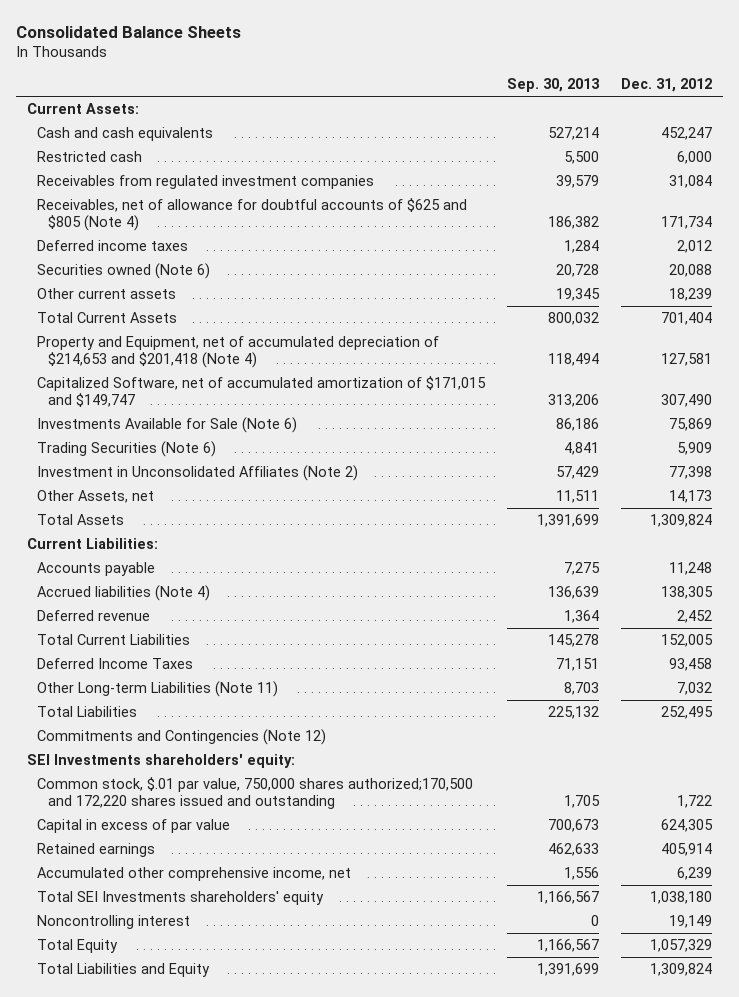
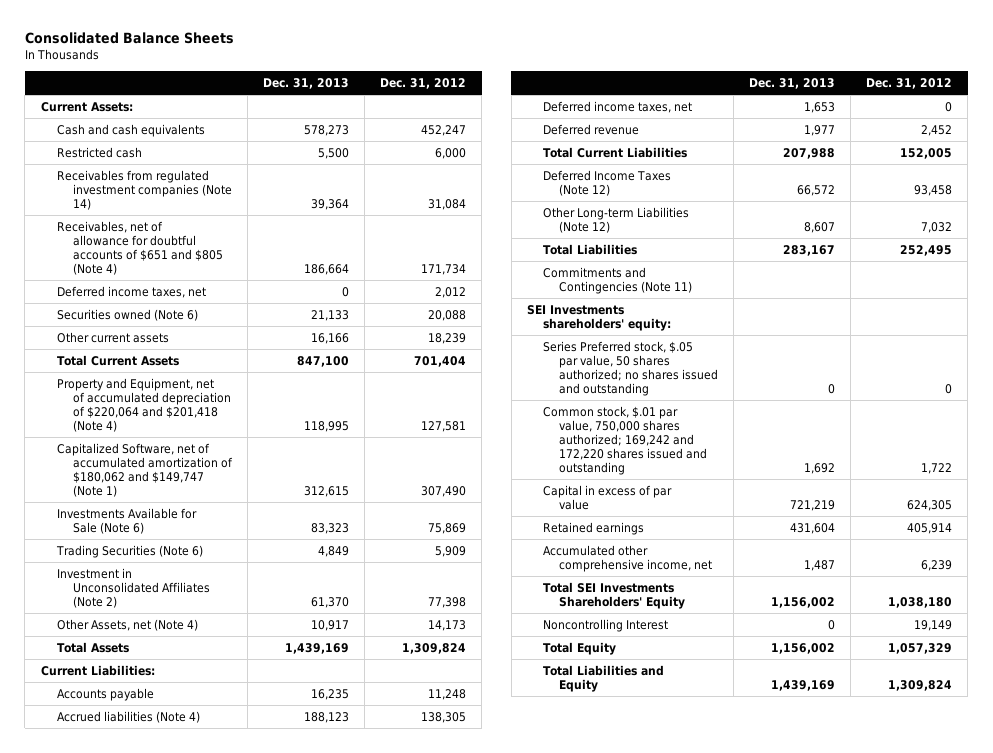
[507,77,601,92] Sep. 30, 2013 -> none
none -> [262,77,349,89] Dec. 31, 2013
[37,175,375,190] Receivables from regulated investment companies -> [56,169,232,210] Receivables from regulated investment companies (Note 14)
[37,198,468,232] Receivables, net of allowance for doubtful accounts of $625 and $805 (Note 4) -> [56,220,223,275] Receivables, net of allowance for doubtful accounts of $651 and $805 (Note 4)
[37,240,189,252] Deferred income taxes -> [56,285,206,298] Deferred income taxes, net
[37,336,440,369] Property and Equipment, net of accumulated depreciation of $214,653 and $201,418 (Note 4) -> [56,377,231,432] Property and Equipment, net of accumulated depreciation of $220,064 and $201,418 (Note 4)
[37,376,487,408] Capitalized Software, net of accumulated amortization of $171,015 and $149,747 -> [56,442,233,497] Capitalized Software, net of accumulated amortization of $180,062 and $149,747 (Note 1)
[37,490,155,504] Other Assets, net -> [56,618,198,631] Other Assets, net (Note 4)
none -> [542,100,692,113] Deferred income taxes, net
[37,658,194,670] Deferred Income Taxes -> [542,169,671,196] Deferred Income Taxes (Note 12)
[37,681,279,698] Other Long-term Liabilities (Note 11) -> [542,206,689,233] Other Long-term Liabilities (Note 12)
[37,729,327,746] Commitments and Contingencies (Note 12) -> [542,266,692,294] Commitments and Contingencies (Note 11)
none -> [542,340,718,396] Series Preferred stock, $.05 par value, 50 shares authorized; no shares issued and outstanding
[37,777,474,810] Common stock, $.01 par value, 750,000 shares authorized;170,500 and 172,220 shares issued and outstanding -> [542,405,707,475] Common stock, $.01 par value, 750,000 shares authorized; 169,242 and 172,220 shares issued and outstanding
[37,891,325,906] Total SEI Investments shareholders' equity -> [542,581,685,609] Total SEI Investments Shareholders' Equity
[37,915,191,930] Noncontrolling interest -> [542,618,668,632] Noncontrolling Interest

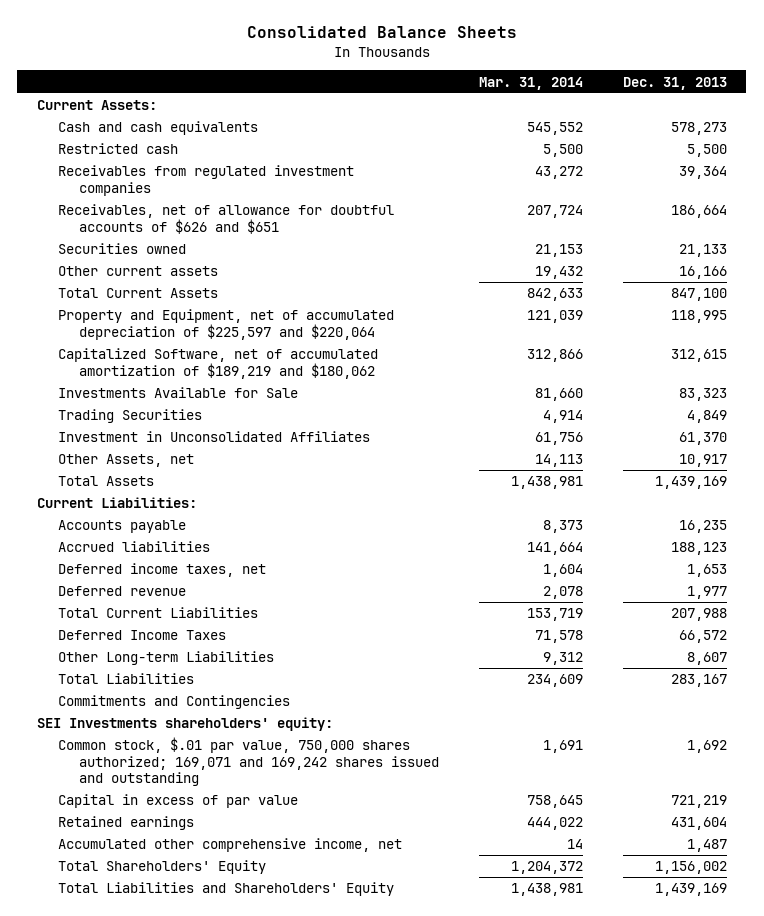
[380,77,467,89] Dec. 31, 2012 -> none
none -> [478,76,583,90] Mar. 31, 2014
[56,285,206,298] Deferred income taxes, net -> none
[56,169,232,210] Receivables from regulated investment companies (Note 14) -> [58,165,355,196] Receivables from regulated investment companies
[56,220,223,275] Receivables, net of allowance for doubtful accounts of $651 and $805 (Note 4) -> [58,204,395,234] Receivables, net of allowance for doubtful accounts of $626 and $651
[56,308,198,321] Securities owned (Note 6) -> [58,243,187,255] Securities owned
[56,377,231,432] Property and Equipment, net of accumulated depreciation of $220,064 and $201,418 (Note 4) -> [58,309,395,340] Property and Equipment, net of accumulated depreciation of $225,597 and $220,064
[56,442,233,497] Capitalized Software, net of accumulated amortization of $180,062 and $149,747 (Note 1) -> [58,348,379,379] Capitalized Software, net of accumulated amortization of $189,219 and $180,062
[56,507,197,534] Investments Available for Sale (Note 6) -> [58,387,299,399] Investments Available for Sale
[55,544,203,558] Trading Securities (Note 6) -> [58,409,203,424] Trading Securities
[56,567,210,608] Investment in Unconsolidated Affiliates (Note 2) -> [58,431,371,443] Investment in Unconsolidated Affiliates
[56,618,198,631] Other Assets, net (Note 4) -> [58,454,195,468] Other Assets, net
[56,710,200,723] Accrued liabilities (Note 4) -> [58,541,211,553] Accrued liabilities
[542,169,671,196] Deferred Income Taxes (Note 12) -> [58,630,227,641] Deferred Income Taxes
[542,206,689,233] Other Long-term Liabilities (Note 12) -> [58,651,275,666] Other Long-term Liabilities
[542,266,692,294] Commitments and Contingencies (Note 11) -> [58,695,291,710] Commitments and Contingencies
[542,340,718,396] Series Preferred stock, $.05 par value, 50 shares authorized; no shares issued and outstanding -> none
[542,405,707,475] Common stock, $.01 par value, 750,000 shares authorized; 169,242 and 172,220 shares issued and outstanding -> [58,737,440,787] Common stock, $.01 par value, 750,000 shares authorized; 169,071 and 169,242 shares issued and outstanding
[542,581,685,609] Total SEI Investments Shareholders' Equity -> none
[542,618,668,632] Noncontrolling Interest -> none
[542,641,616,655] Total Equity -> [58,860,267,875] Total Shareholders' Equity
[542,664,664,692] Total Liabilities and Equity -> [58,882,395,897] Total Liabilities and Shareholders' Equity

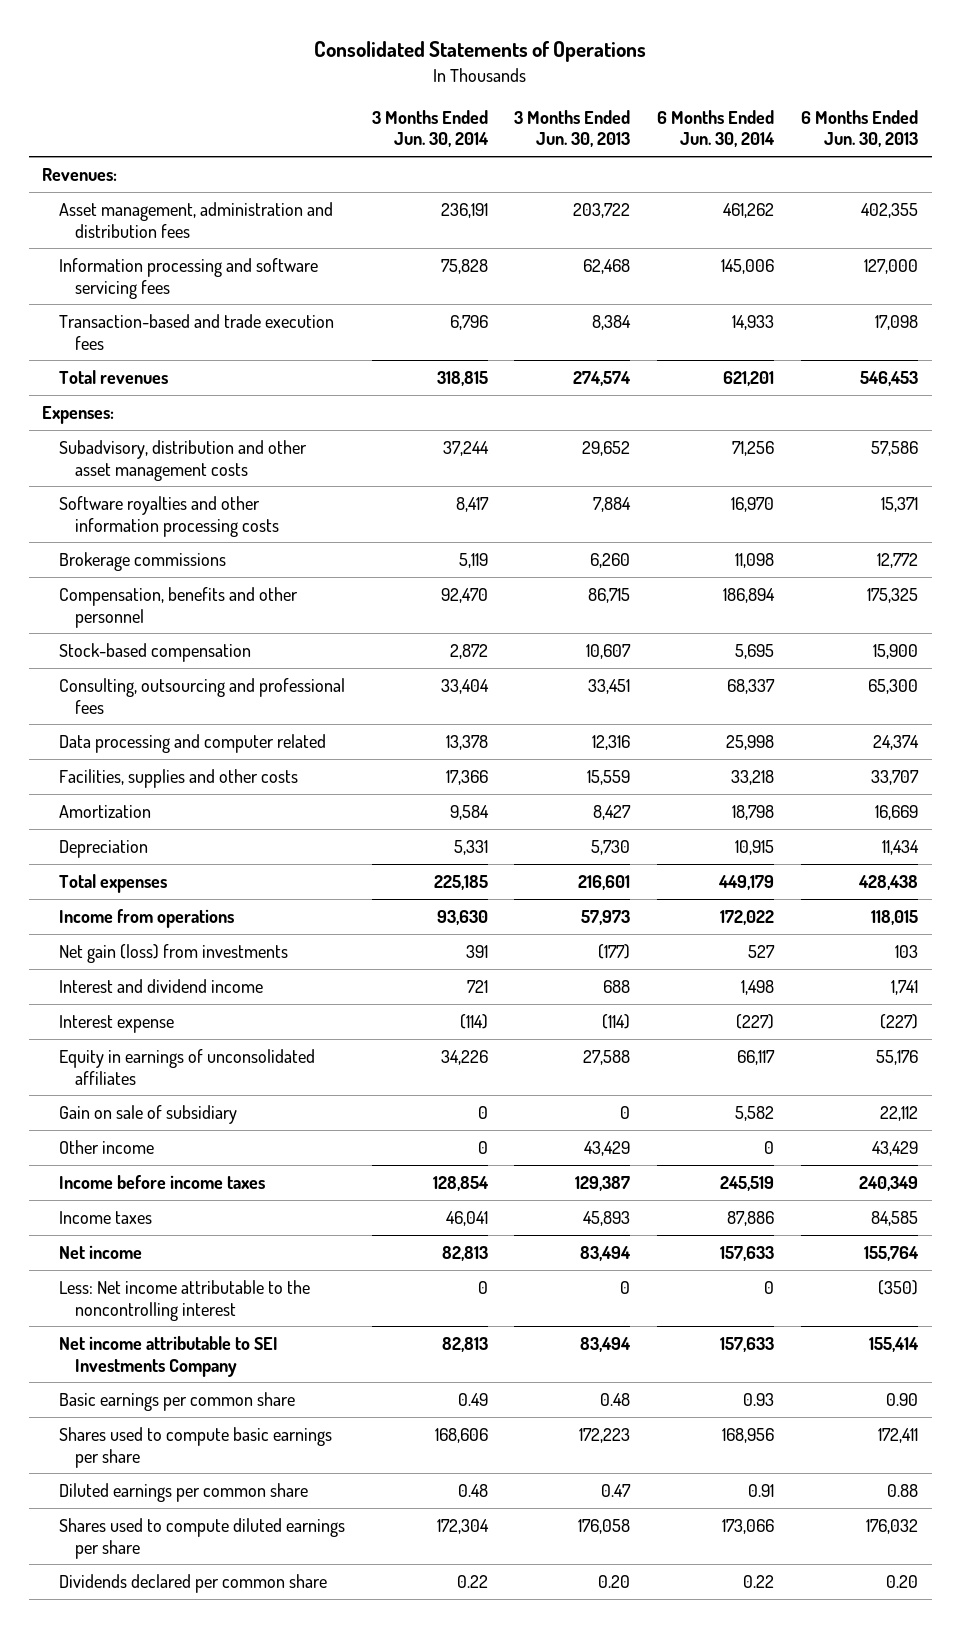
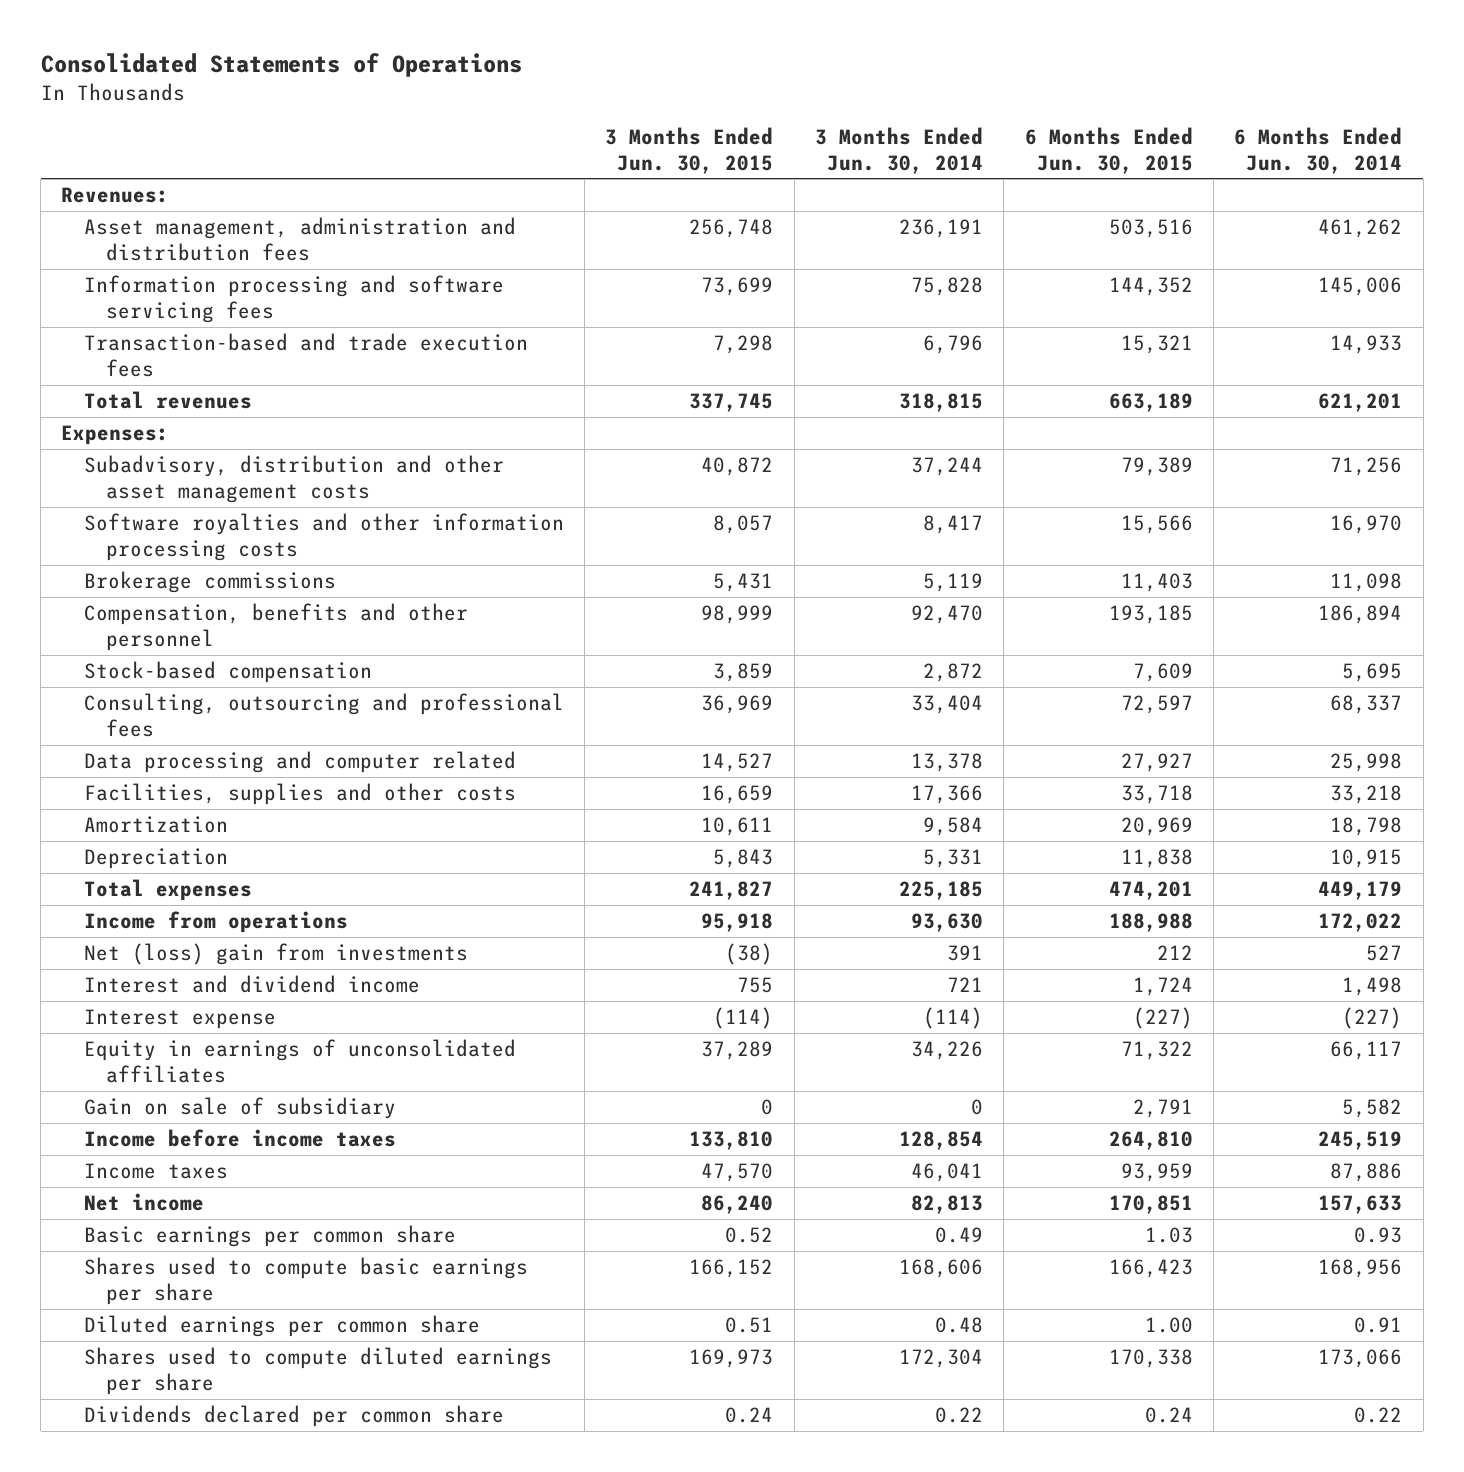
[514,109,631,148] 3 Months Ended Jun. 30, 2013 -> none
[801,109,919,148] 6 Months Ended Jun. 30, 2013 -> none
none -> [605,126,774,174] 3 Months Ended Jun. 30, 2015
none -> [1024,126,1193,174] 6 Months Ended Jun. 30, 2015
[58,944,288,964] Net gain (loss) from investments -> [83,943,468,966] Net (loss) gain from investments
[58,1140,154,1155] Other income -> none
[58,1280,310,1321] Less: Net income attributable to the noncontrolling interest -> none
[58,1336,278,1377] Net income attributable to SEI Investments Company -> none

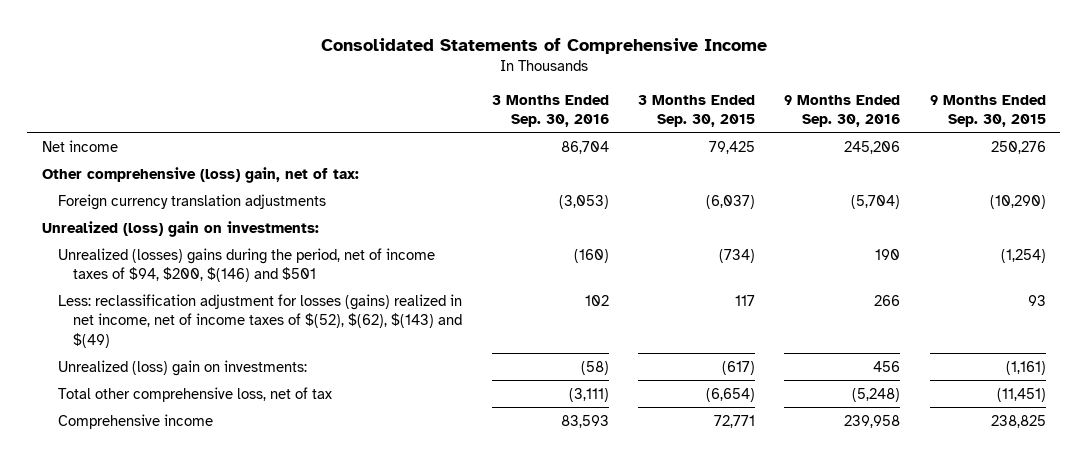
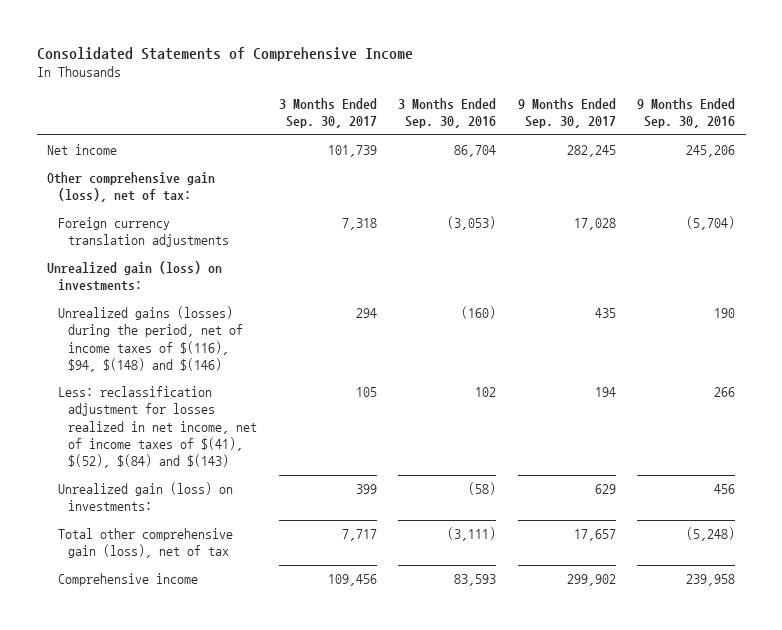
[637,94,755,128] 3 Months Ended Sep. 30, 2015 -> none
[929,94,1046,128] 9 Months Ended Sep. 30, 2015 -> none
none -> [278,97,377,129] 3 Months Ended Sep. 30, 2017
none -> [517,97,616,129] 9 Months Ended Sep. 30, 2017
[42,166,360,183] Other comprehensive (loss) gain, net of tax: -> [47,172,216,203] Other comprehensive gain (loss), net of tax:
[42,220,320,237] Unrealized (loss) gain on investments: -> [47,261,223,292] Unrealized gain (loss) on investments:
[57,247,435,283] Unrealized (losses) gains during the period, net of income taxes of $94, $200, $(146) and $501 -> [57,306,244,372] Unrealized gains (losses) during the period, net of income taxes of $(116), $94, $(148) and $(146)
[57,293,463,348] Less: reclassification adjustment for losses (gains) realized in net income, net of income taxes of $(52), $(62), $(143) and $(49) -> [57,386,258,469] Less: reclassification adjustment for losses realized in net income, net of income taxes of $(41), $(52), $(84) and $(143)
[57,359,307,376] Unrealized (loss) gain on investments: -> [57,482,233,512] Unrealized gain (loss) on investments:
[57,386,332,402] Total other comprehensive loss, net of tax -> [57,528,233,559] Total other comprehensive gain (loss), net of tax

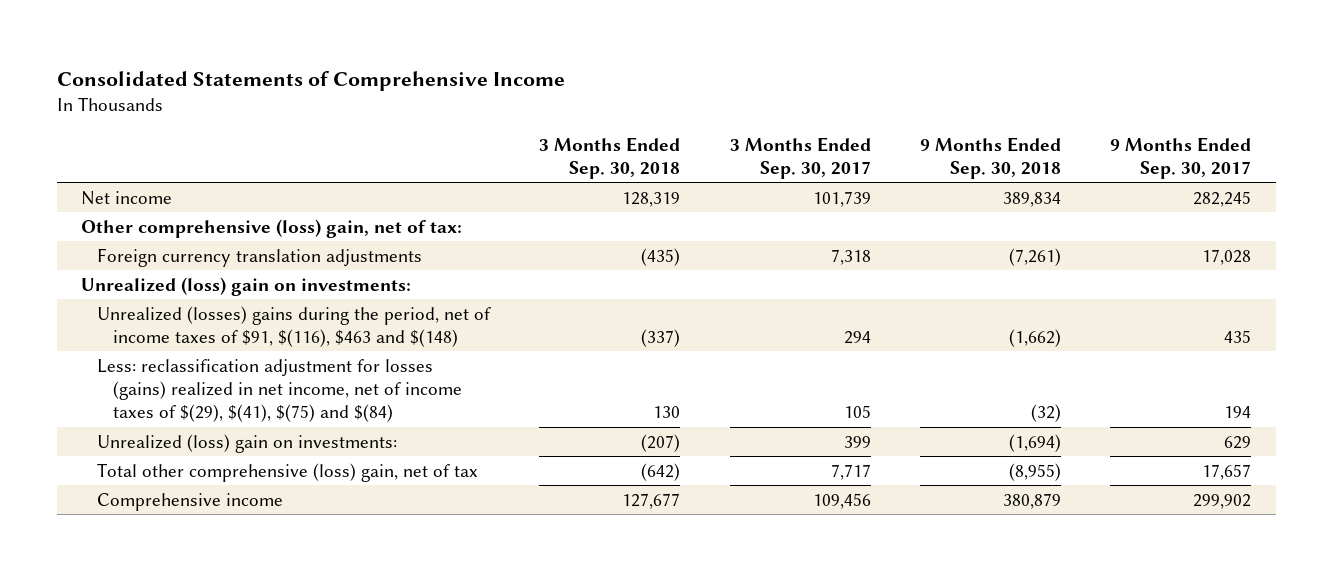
[398,97,497,129] 3 Months Ended Sep. 30, 2016 -> none
[637,97,736,129] 9 Months Ended Sep. 30, 2016 -> none
none -> [539,136,681,179] 3 Months Ended Sep. 30, 2018
none -> [919,136,1061,179] 9 Months Ended Sep. 30, 2018
[47,172,216,203] Other comprehensive gain (loss), net of tax: -> [81,218,463,238] Other comprehensive (loss) gain, net of tax:
[47,261,223,292] Unrealized gain (loss) on investments: -> [81,276,412,296] Unrealized (loss) gain on investments:
[57,306,244,372] Unrealized gains (losses) during the period, net of income taxes of $(116), $94, $(148) and $(146) -> [97,305,492,347] Unrealized (losses) gains during the period, net of income taxes of $91, $(116), $463 and $(148)
[57,386,258,469] Less: reclassification adjustment for losses realized in net income, net of income taxes of $(41), $(52), $(84) and $(143) -> [97,358,462,423] Less: reclassification adjustment for losses (gains) realized in net income, net of income taxes of $(29), $(41), $(75) and $(84)
[57,482,233,512] Unrealized gain (loss) on investments: -> [97,433,398,453] Unrealized (loss) gain on investments:
[57,528,233,559] Total other comprehensive gain (loss), net of tax -> [97,462,479,482] Total other comprehensive (loss) gain, net of tax

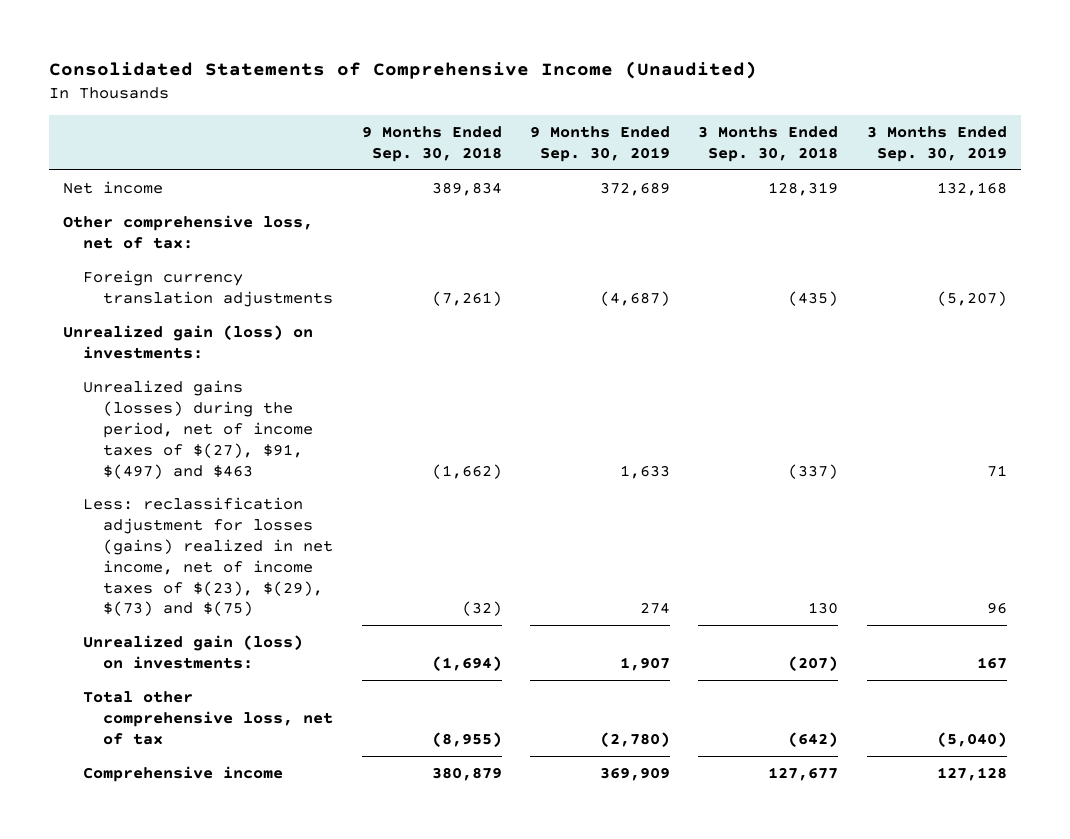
[56,70,565,91] Consolidated Statements of Comprehensive Income -> [49,61,758,80] Consolidated Statements of Comprehensive Income (Unaudited)
[729,136,871,179] 3 Months Ended Sep. 30, 2017 -> none
[1110,136,1252,179] 9 Months Ended Sep. 30, 2017 -> none
none -> [529,125,670,162] 9 Months Ended Sep. 30, 2019
none -> [866,125,1007,162] 3 Months Ended Sep. 30, 2019
[81,218,463,238] Other comprehensive (loss) gain, net of tax: -> [63,214,314,249] Other comprehensive loss, net of tax:
[81,276,412,296] Unrealized (loss) gain on investments: -> [63,324,314,359] Unrealized gain (loss) on investments:
[97,305,492,347] Unrealized (losses) gains during the period, net of income taxes of $91, $(116), $463 and $(148) -> [83,379,314,479] Unrealized gains (losses) during the period, net of income taxes of $(27), $91, $(497) and $463
[97,358,462,423] Less: reclassification adjustment for losses (gains) realized in net income, net of income taxes of $(29), $(41), $(75) and $(84) -> [83,496,334,617] Less: reclassification adjustment for losses (gains) realized in net income, net of income taxes of $(23), $(29), $(73) and $(75)
[97,433,398,453] Unrealized (loss) gain on investments: -> [83,634,304,669] Unrealized gain (loss) on investments:
[97,462,479,482] Total other comprehensive (loss) gain, net of tax -> [83,690,334,745] Total other comprehensive loss, net of tax

